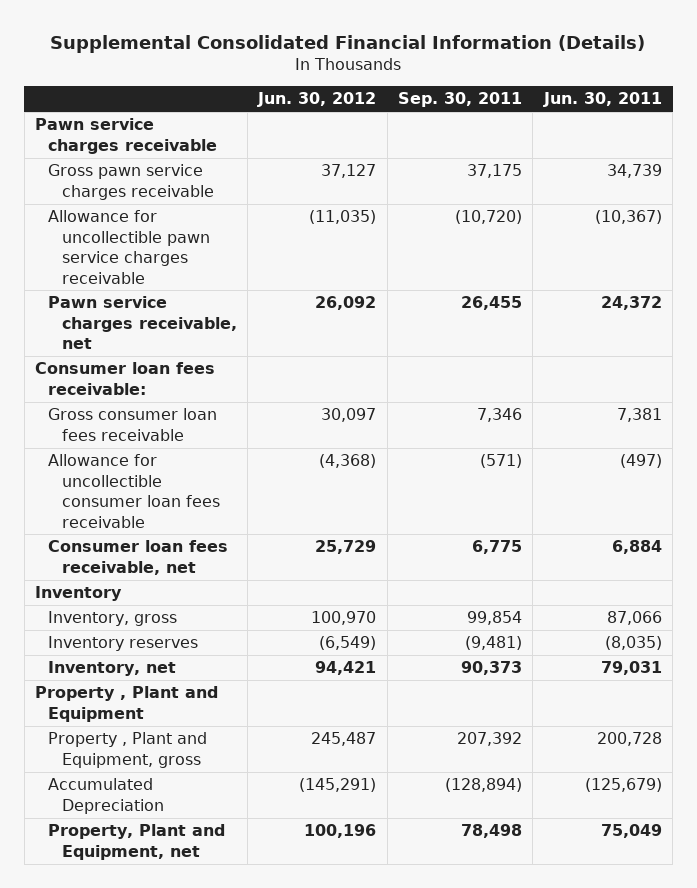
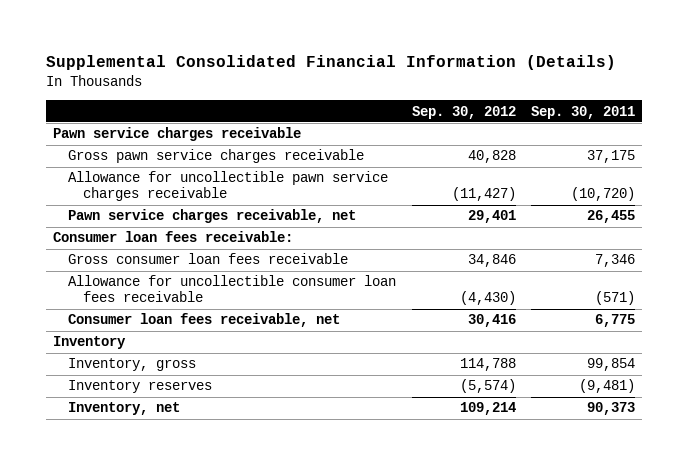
[257,92,377,108] Jun. 30, 2012 -> none
[542,92,662,108] Jun. 30, 2011 -> none
none -> [411,105,516,119] Sep. 30, 2012
[35,686,219,722] Property , Plant and Equipment -> none
[48,732,208,768] Property , Plant and Equipment, gross -> none
[48,778,164,814] Accumulated Depreciation -> none
[48,824,226,860] Property, Plant and Equipment, net -> none

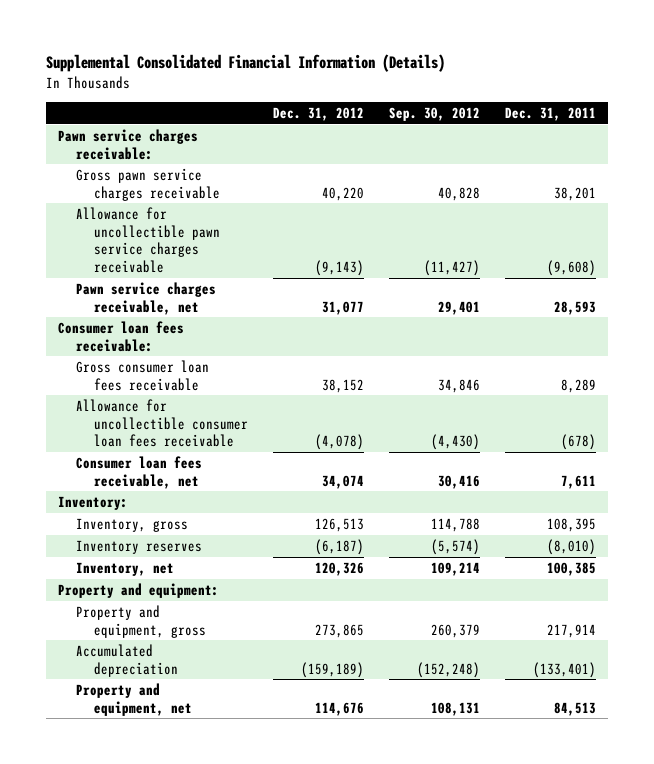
[530,105,635,119] Sep. 30, 2011 -> none
none -> [272,106,364,121] Dec. 31, 2012
none -> [504,106,596,121] Dec. 31, 2011
[53,127,302,142] Pawn service charges receivable -> [58,128,199,160] Pawn service charges receivable:
[53,336,127,350] Inventory -> [58,495,129,510] Inventory:
none -> [58,582,220,598] Property and equipment:
none -> [75,604,206,638] Property and equipment, gross
none -> [75,643,178,677] Accumulated depreciation
none -> [75,682,192,716] Property and equipment, net

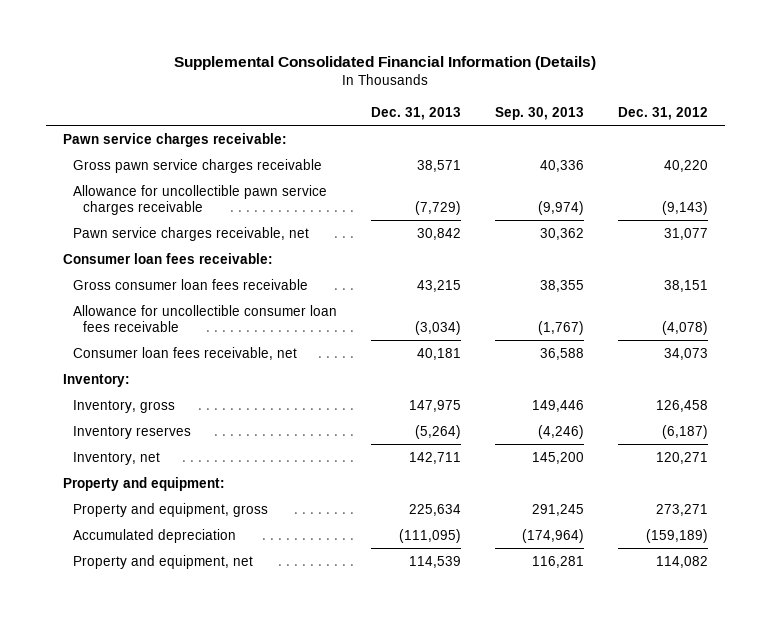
[388,106,480,121] Sep. 30, 2012 -> none
[504,106,596,121] Dec. 31, 2011 -> none
none -> [370,106,461,120] Dec. 31, 2013
none -> [494,106,584,120] Sep. 30, 2013
[321,378,364,393] 38,152 -> [663,279,708,292] 38,151
[321,474,364,489] 34,074 -> [663,347,708,360] 34,073
[314,517,364,532] 126,513 -> [655,399,708,412] 126,458
[314,561,364,576] 120,326 -> [655,451,708,464] 120,271
[314,623,364,638] 273,865 -> [655,503,708,516] 273,271
[314,701,364,716] 114,676 -> [655,555,708,568] 114,082

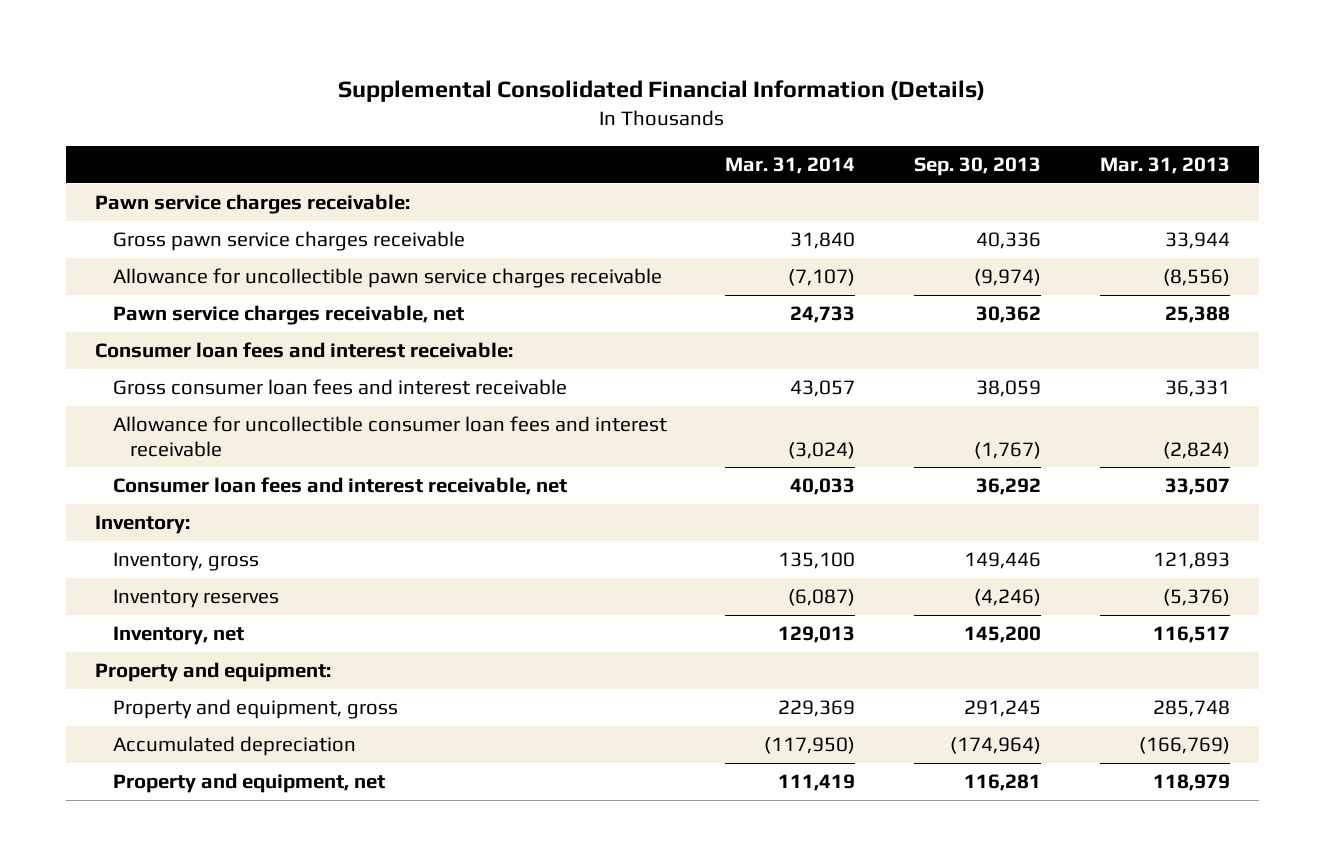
[370,106,461,120] Dec. 31, 2013 -> none
[617,106,708,120] Dec. 31, 2012 -> none
none -> [725,156,856,174] Mar. 31, 2014
none -> [1099,156,1230,174] Mar. 31, 2013
[62,252,273,264] Consumer loan fees receivable: -> [95,342,514,359] Consumer loan fees and interest receivable:
[72,278,308,290] Gross consumer loan fees receivable -> [112,379,567,396] Gross consumer loan fees and interest receivable
[539,279,584,292] 38,355 -> [976,380,1042,398] 38,059
[72,304,337,333] Allowance for uncollectible consumer loan fees receivable -> [112,416,667,457] Allowance for uncollectible consumer loan fees and interest receivable
[72,346,297,360] Consumer loan fees receivable, net -> [112,477,567,496] Consumer loan fees and interest receivable, net
[539,347,584,360] 36,588 -> [976,478,1042,496] 36,292

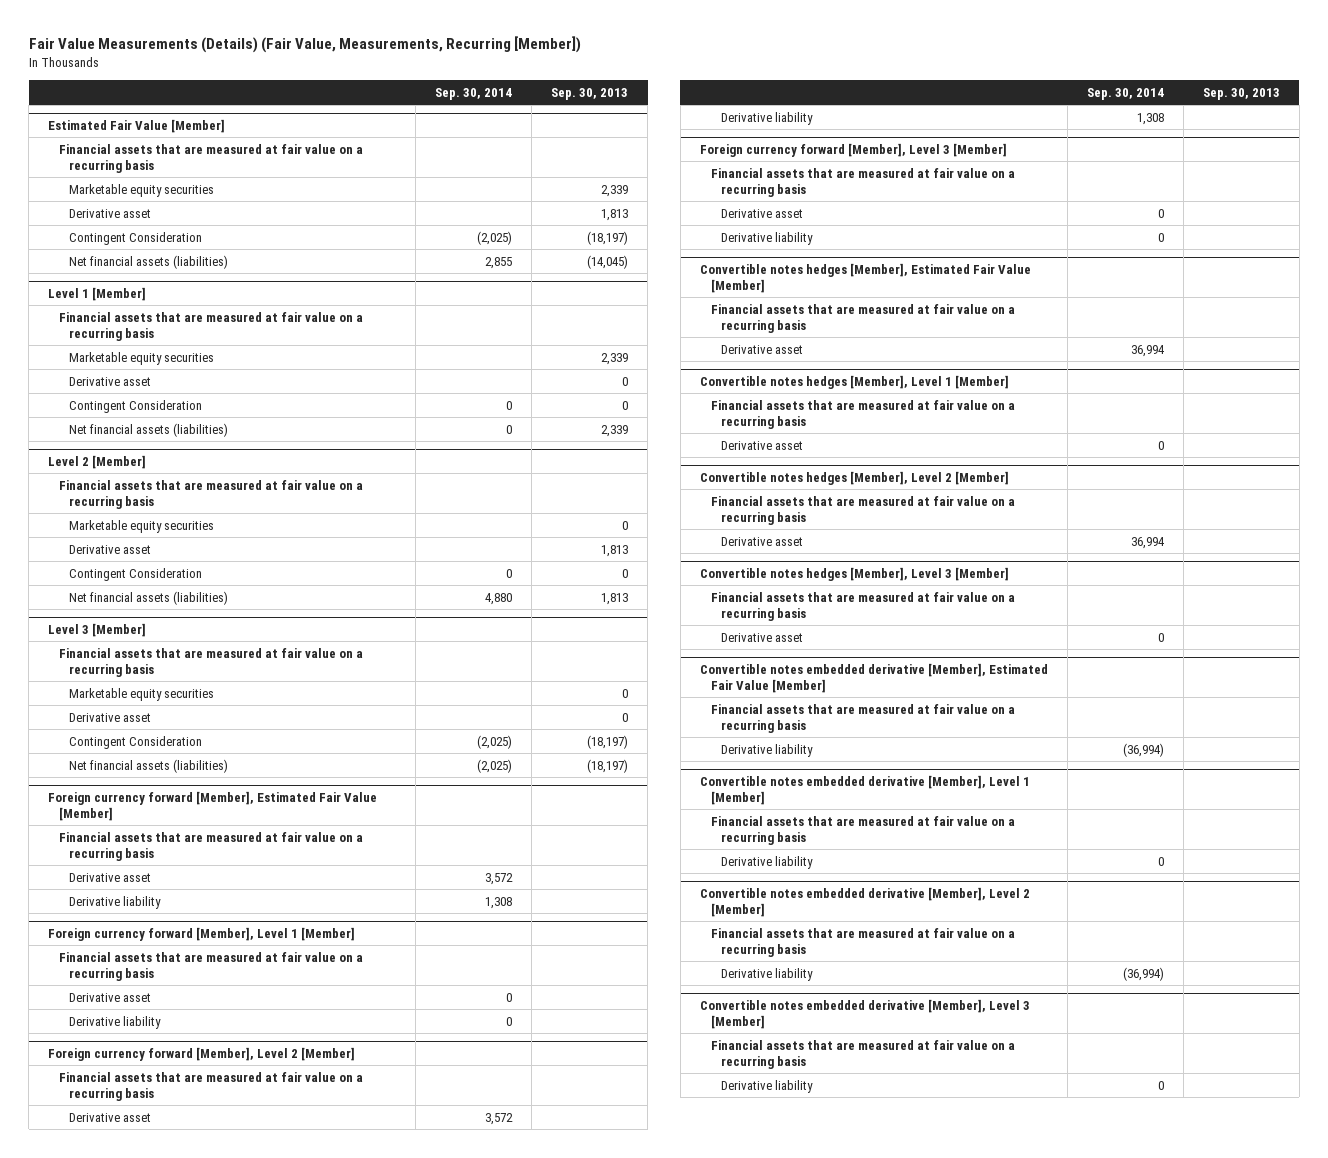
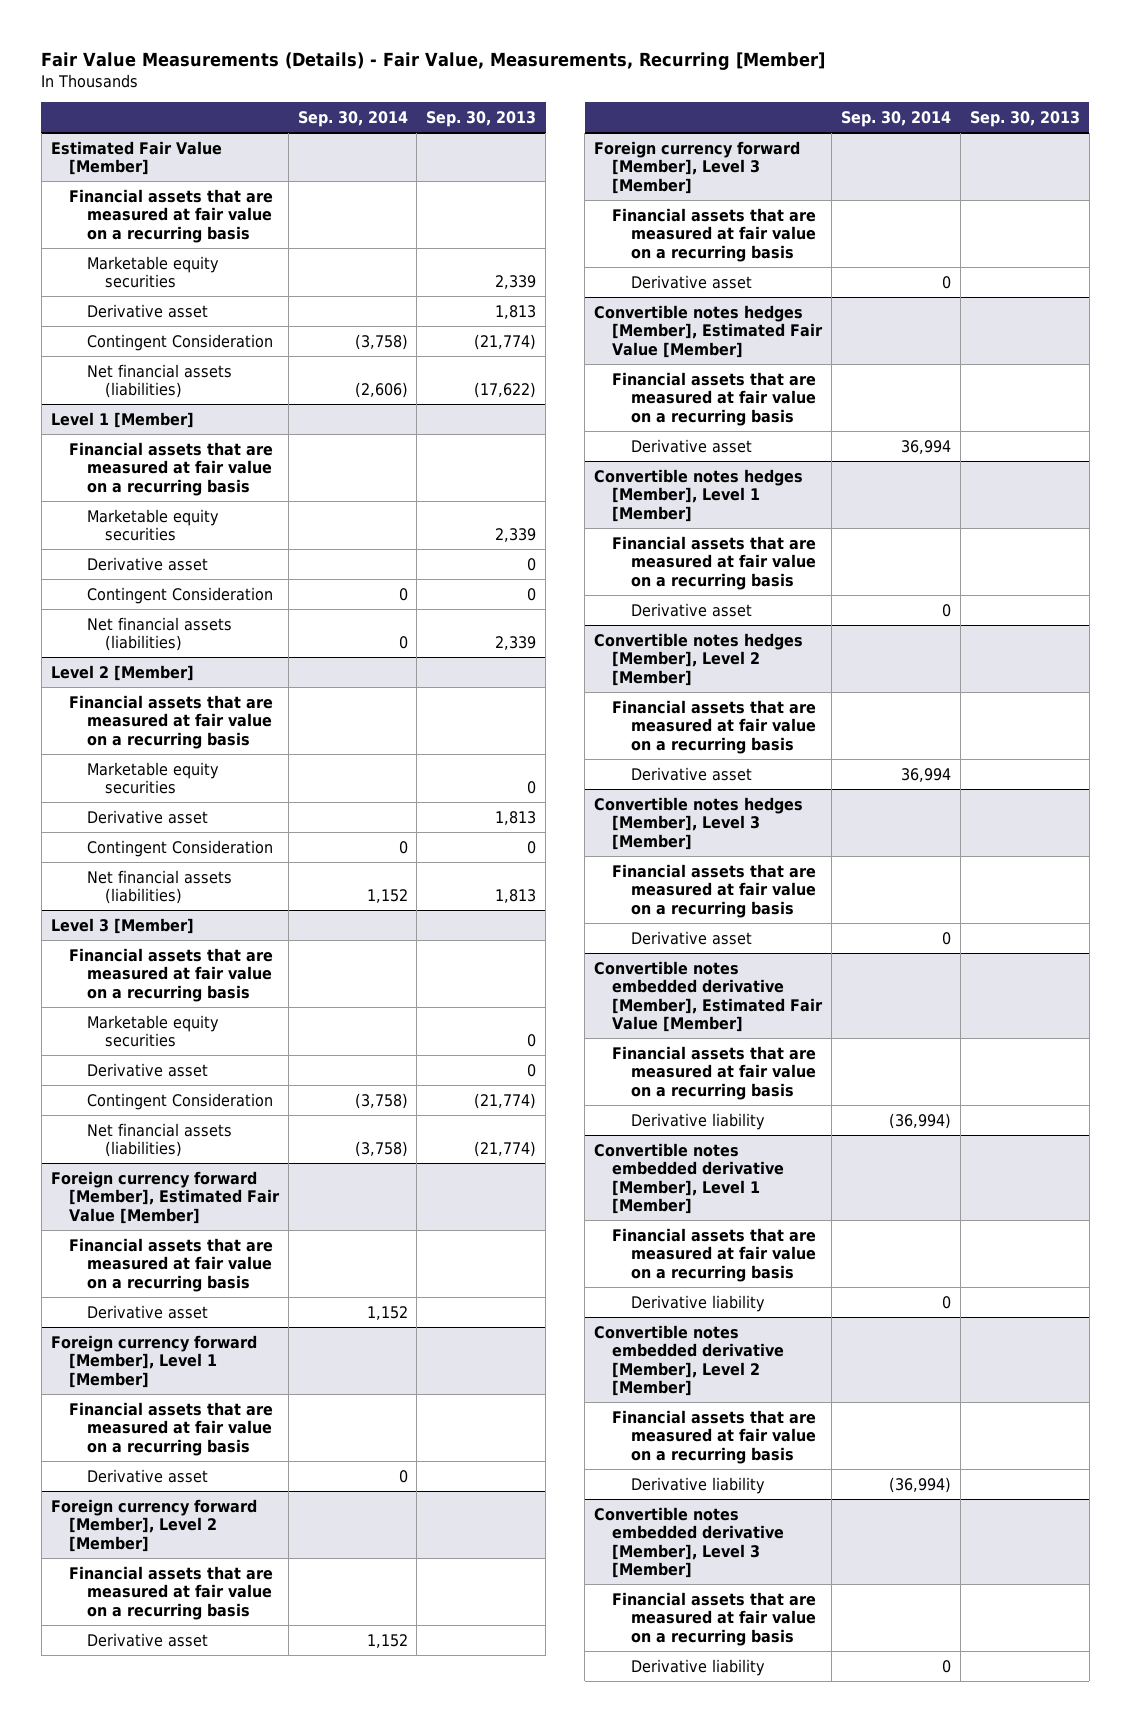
[28,36,581,54] Fair Value Measurements (Details) (Fair Value, Measurements, Recurring [Member]) -> [41,51,826,70] Fair Value Measurements (Details) - Fair Value, Measurements, Recurring [Member]
[477,230,513,245] (2,025) -> [354,333,408,350] (3,758)
[587,230,629,245] (18,197) -> [474,333,537,350] (21,774)
[485,256,513,269] 2,855 -> [354,382,408,399] (2,606)
[587,254,629,269] (14,045) -> [474,382,537,399] (17,622)
[485,592,513,605] 4,880 -> [366,889,408,904] 1,152
[477,734,513,749] (2,025) -> [354,1092,408,1109] (3,758)
[587,734,629,749] (18,197) -> [474,1092,537,1109] (21,774)
[477,758,513,773] (2,025) -> [354,1141,408,1158] (3,758)
[587,758,629,773] (18,197) -> [474,1141,537,1158] (21,774)
[69,895,162,909] Derivative liability -> none
[485,872,514,885] 3,572 -> [366,1305,408,1320] 1,152
[69,1015,162,1029] Derivative liability -> none
[721,111,814,125] Derivative liability -> none
[485,1112,514,1125] 3,572 -> [366,1633,408,1648] 1,152
[721,231,814,245] Derivative liability -> none

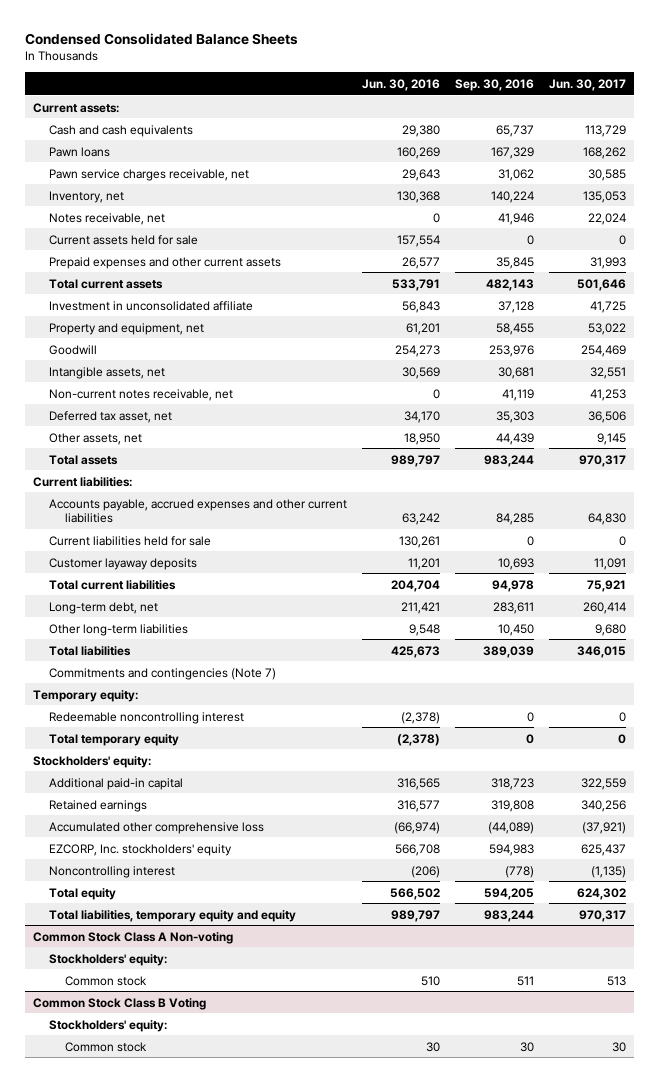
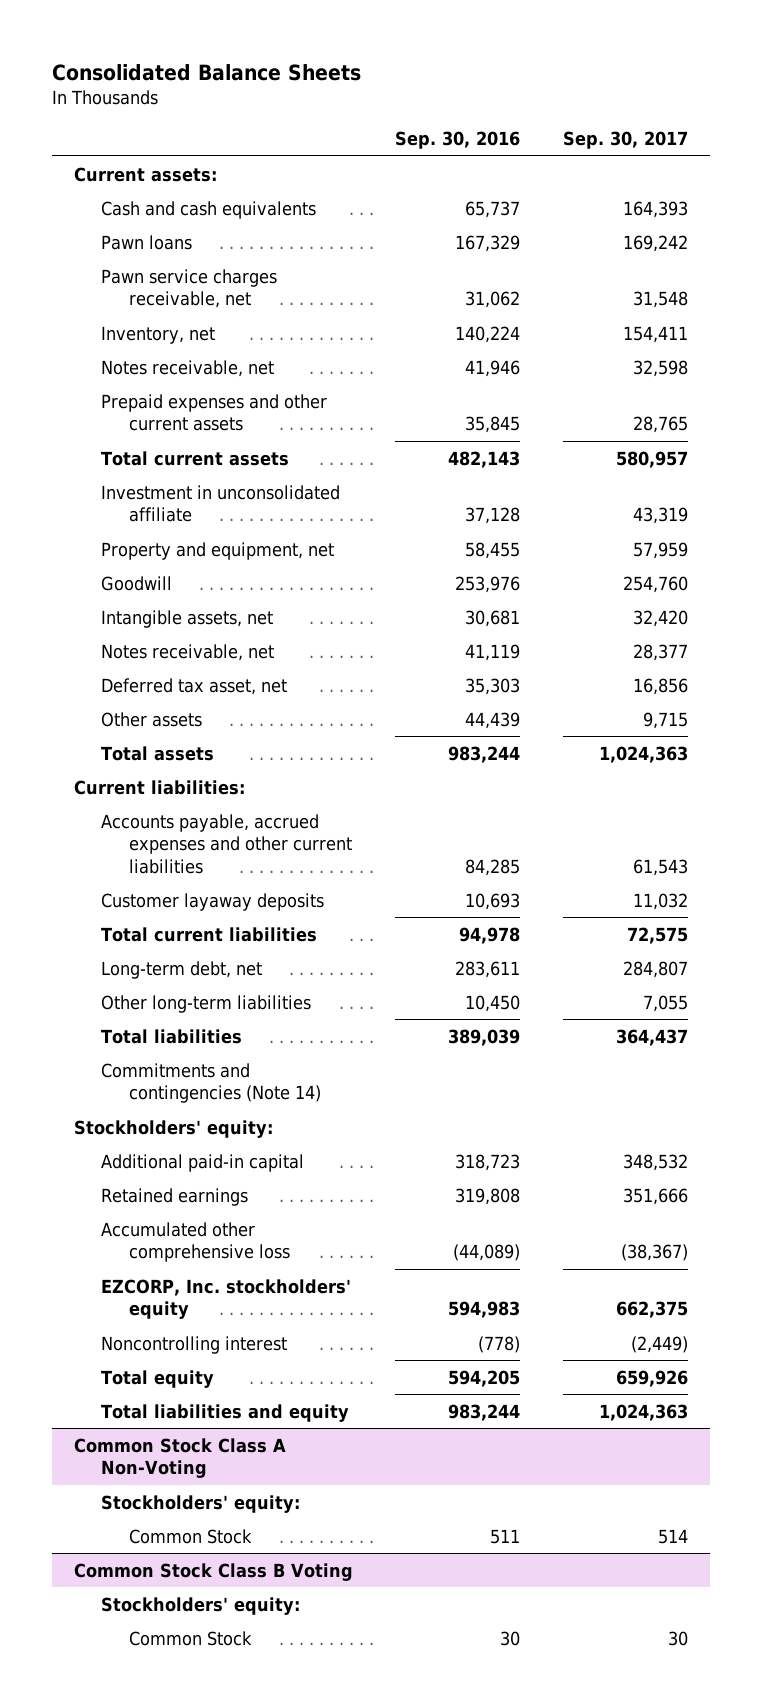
[25,32,299,45] Condensed Consolidated Balance Sheets -> [52,63,362,81] Consolidated Balance Sheets
[362,78,441,91] Jun. 30, 2016 -> none
[549,78,627,91] Jun. 30, 2017 -> none
none -> [563,131,689,150] Sep. 30, 2017
[49,234,199,245] Current assets held for sale -> none
[49,388,234,401] Non-current notes receivable, net -> [101,643,275,661] Notes receivable, net
[49,432,143,445] Other assets, net -> [101,711,203,727] Other assets
[49,535,212,546] Current liabilities held for sale -> none
[32,689,138,702] Temporary equity: -> none
[49,711,245,724] Redeemable noncontrolling interest -> none
[49,733,180,746] Total temporary equity -> none
[49,667,277,680] Commitments and contingencies (Note 7) -> [101,1062,322,1104] Commitments and contingencies (Note 14)
[49,909,297,922] Total liabilities, temporary equity and equity -> [101,1403,350,1422] Total liabilities and equity
[32,931,233,944] Common Stock Class A Non-voting -> [73,1437,286,1479] Common Stock Class A Non-Voting
[65,975,148,986] Common stock -> [129,1528,253,1544] Common Stock
[65,1041,148,1052] Common stock -> [129,1630,253,1646] Common Stock

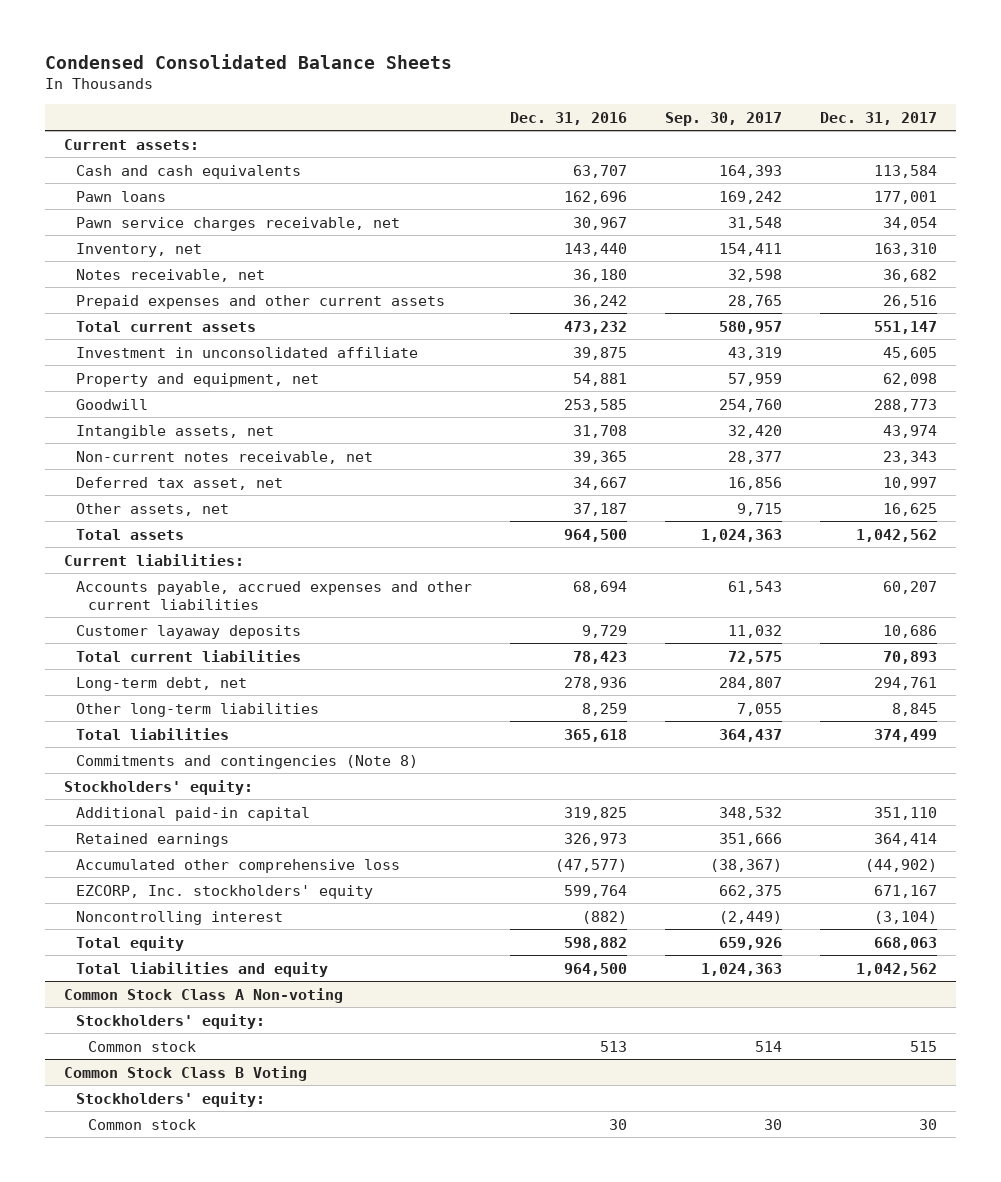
[52,63,362,81] Consolidated Balance Sheets -> [45,53,453,69] Condensed Consolidated Balance Sheets
[395,131,521,150] Sep. 30, 2016 -> none
none -> [509,111,627,125] Dec. 31, 2016
none -> [819,111,937,125] Dec. 31, 2017
[101,643,275,661] Notes receivable, net -> [76,450,374,464] Non-current notes receivable, net
[101,711,203,727] Other assets -> [76,502,230,516] Other assets, net
[101,1062,322,1104] Commitments and contingencies (Note 14) -> [76,754,419,769] Commitments and contingencies (Note 8)
[73,1437,286,1479] Common Stock Class A Non-Voting -> [64,987,344,1003] Common Stock Class A Non-voting
[129,1528,253,1544] Common Stock -> [87,1040,196,1052] Common stock
[129,1630,253,1646] Common Stock -> [87,1118,196,1130] Common stock

